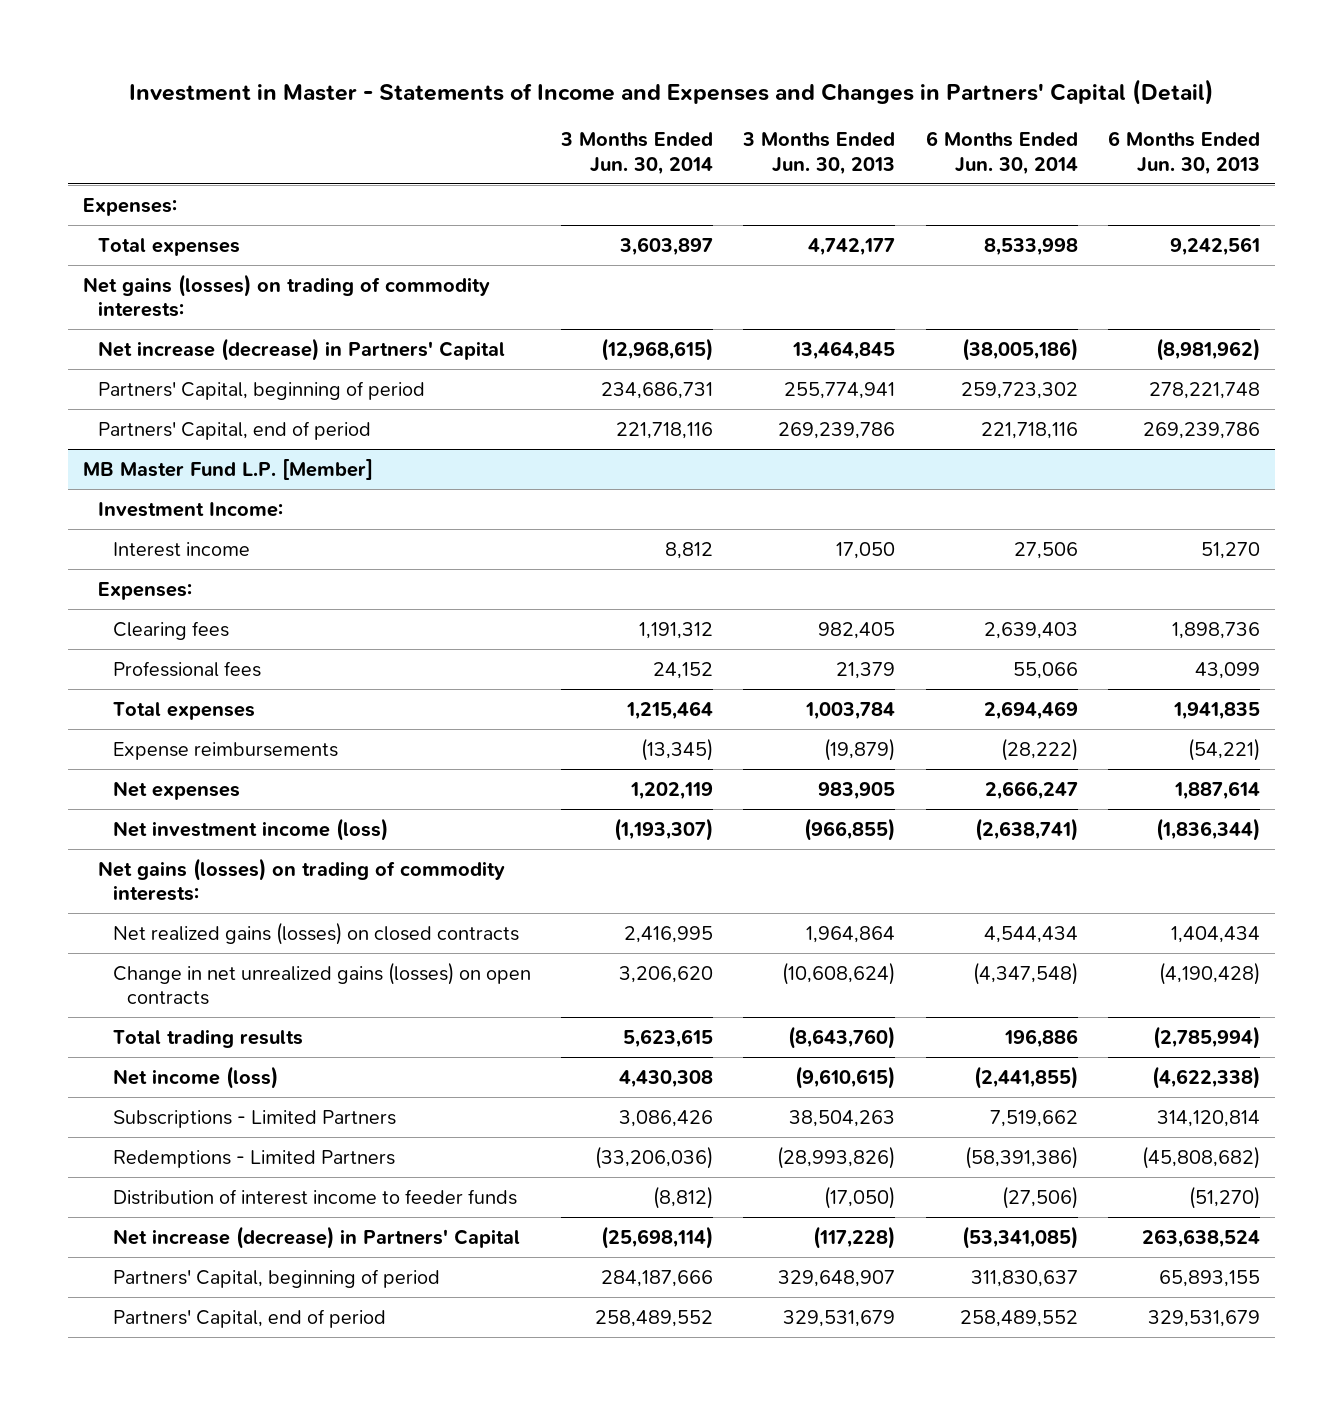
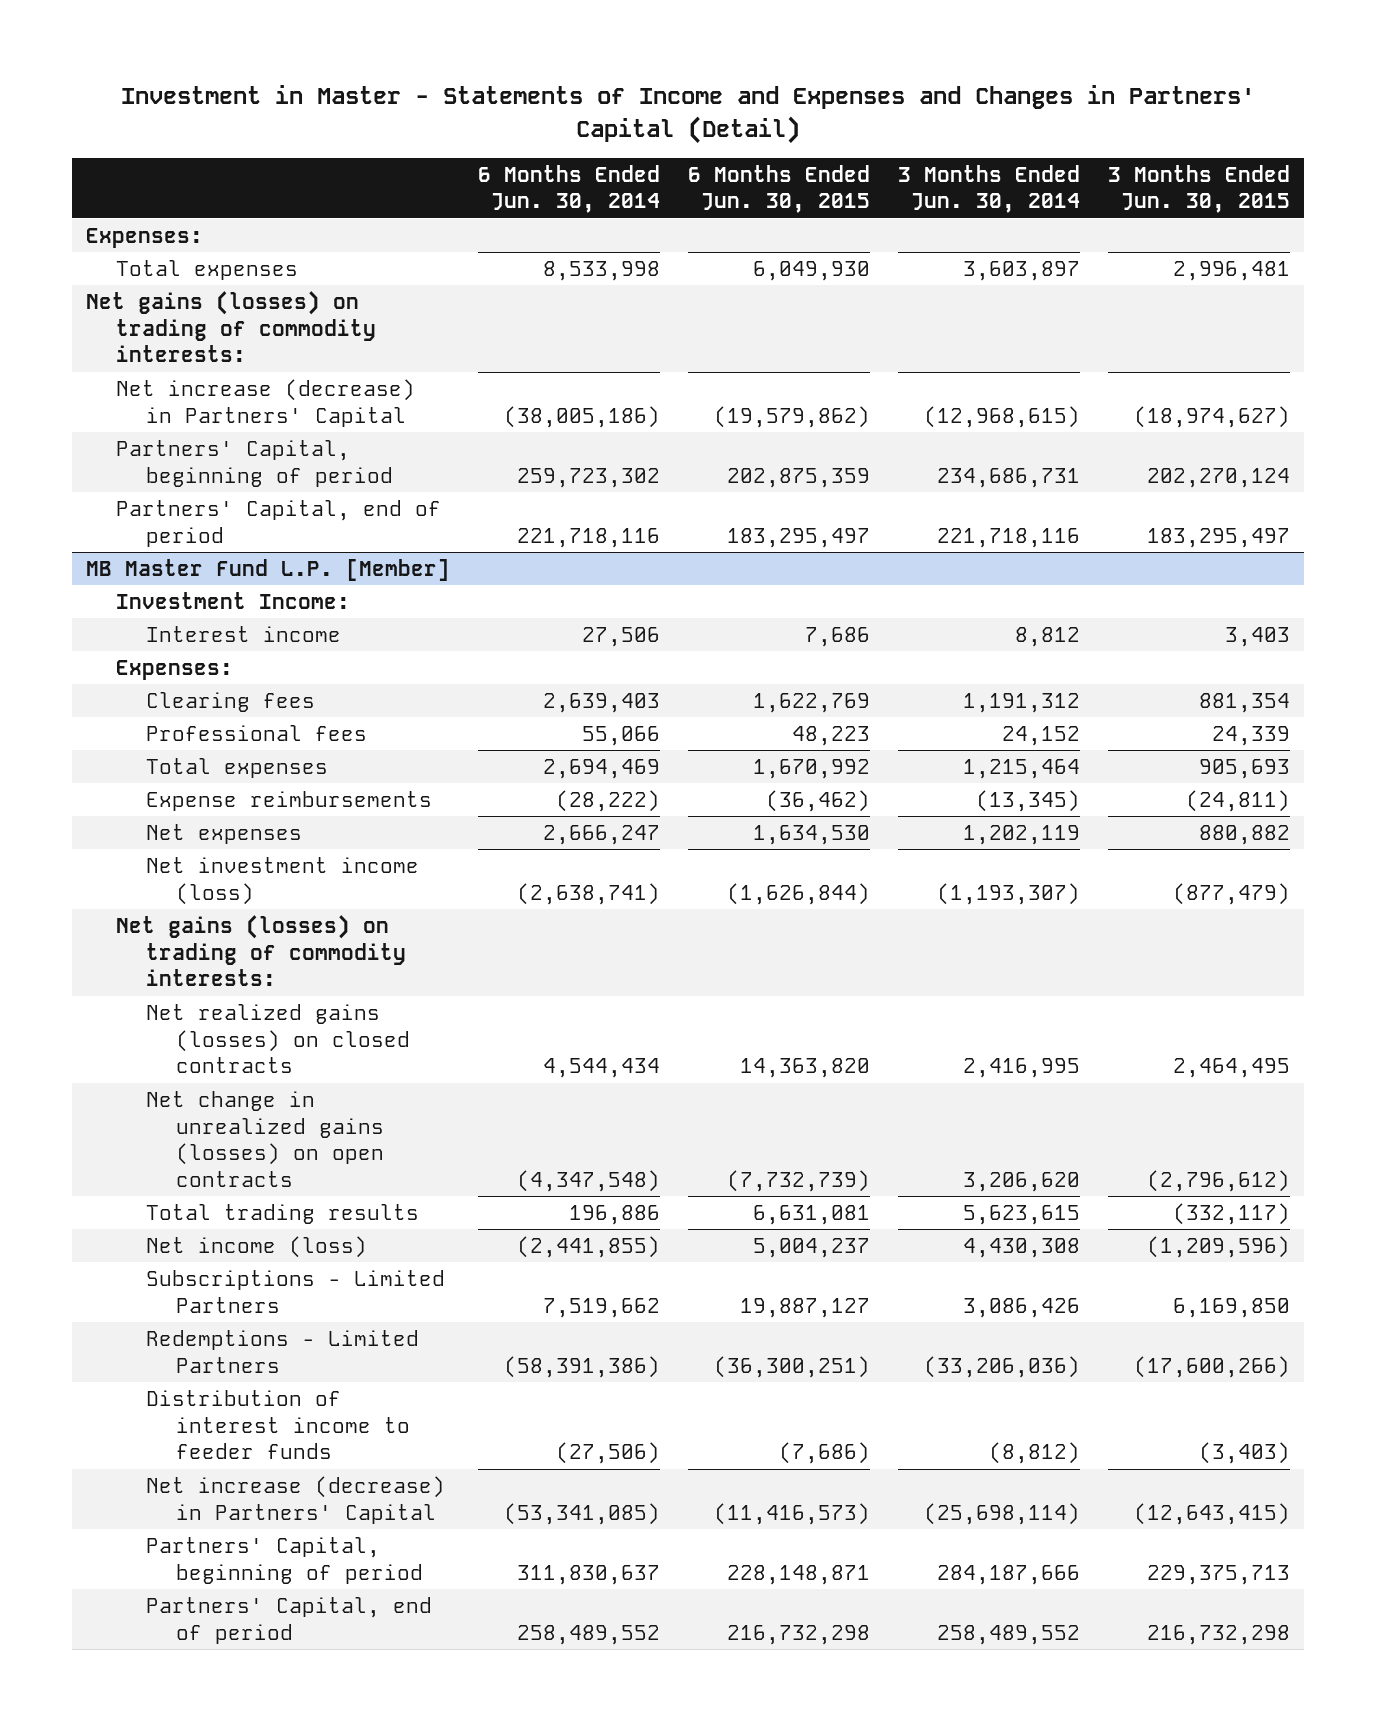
[742,132,896,175] 3 Months Ended Jun. 30, 2013 -> none
[1108,131,1261,175] 6 Months Ended Jun. 30, 2013 -> none
none -> [687,164,870,214] 6 Months Ended Jun. 30, 2015
none -> [1107,164,1290,214] 3 Months Ended Jun. 30, 2015
[112,961,531,1006] Change in net unrealized gains (losses) on open contracts -> [146,1090,385,1188] Net change in unrealized gains (losses) on open contracts

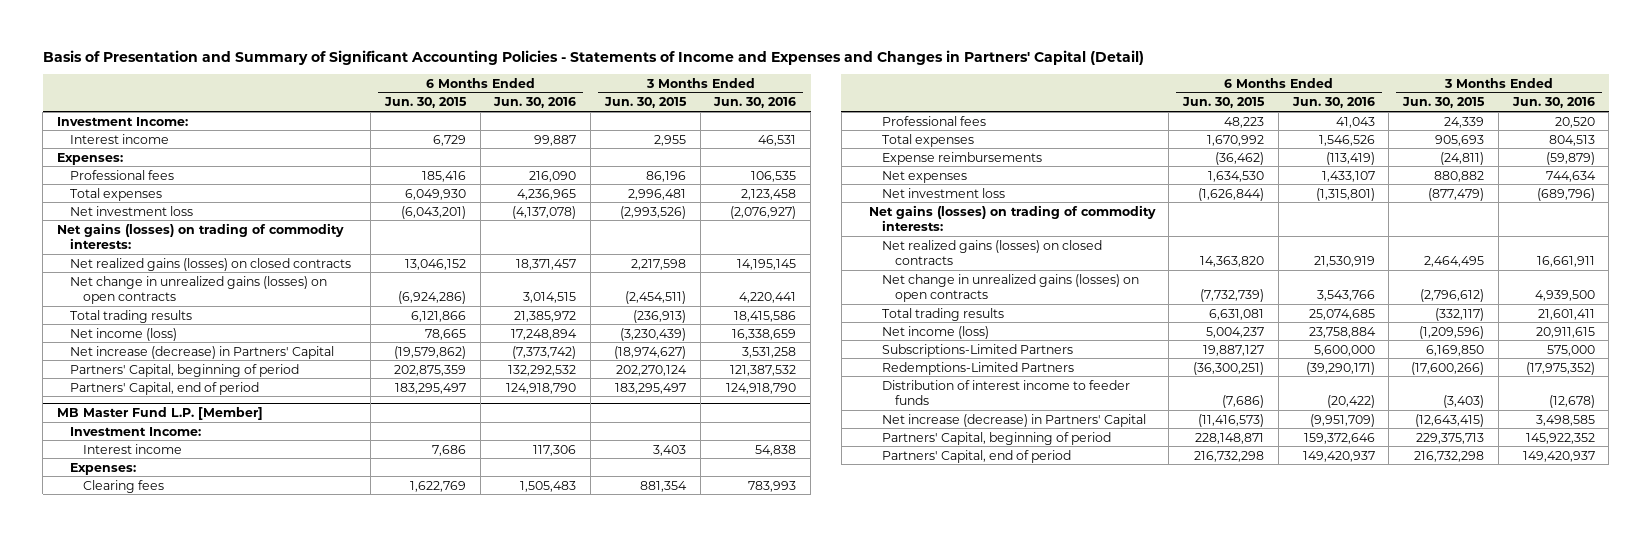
[120,85,1255,144] Investment in Master - Statements of Income and Expenses and Changes in Partners' Capital (Detail) -> [42,49,1144,65] Basis of Presentation and Summary of Significant Accounting Policies - Statements of Income and Expenses and Changes in Partners' Capital (Detail)
[477,164,660,214] 6 Months Ended Jun. 30, 2014 -> none
[897,164,1080,214] 3 Months Ended Jun. 30, 2014 -> none
none -> [493,97,577,109] Jun. 30, 2016
none -> [713,97,797,109] Jun. 30, 2016
none -> [57,116,189,126] Investment Income:
none -> [70,133,170,144] Interest income
none -> [70,169,175,180] Professional fees
none -> [70,205,194,216] Net investment loss
none -> [70,257,352,271] Net realized gains (losses) on closed contracts
none -> [70,275,328,304] Net change in unrealized gains (losses) on open contracts
none -> [70,309,193,323] Total trading results
none -> [70,327,178,341] Net income (loss)
[146,856,420,905] Net investment income (loss) -> [881,187,1005,198] Net investment loss
[146,1269,446,1313] Subscriptions - Limited Partners -> [881,343,1073,357] Subscriptions-Limited Partners
[146,1329,420,1373] Redemptions - Limited Partners -> [881,361,1074,375] Redemptions-Limited Partners

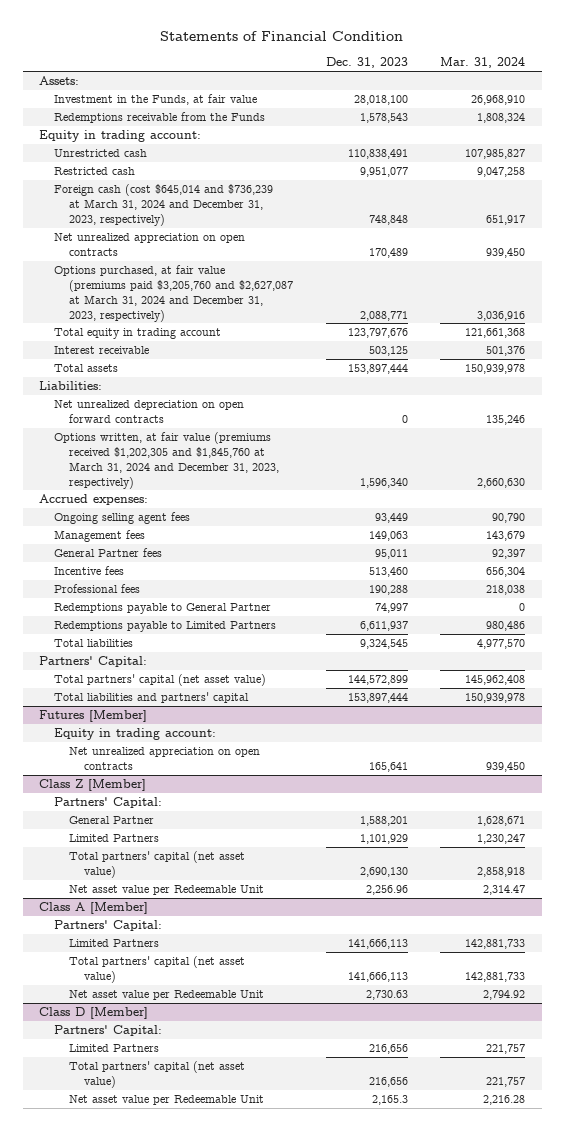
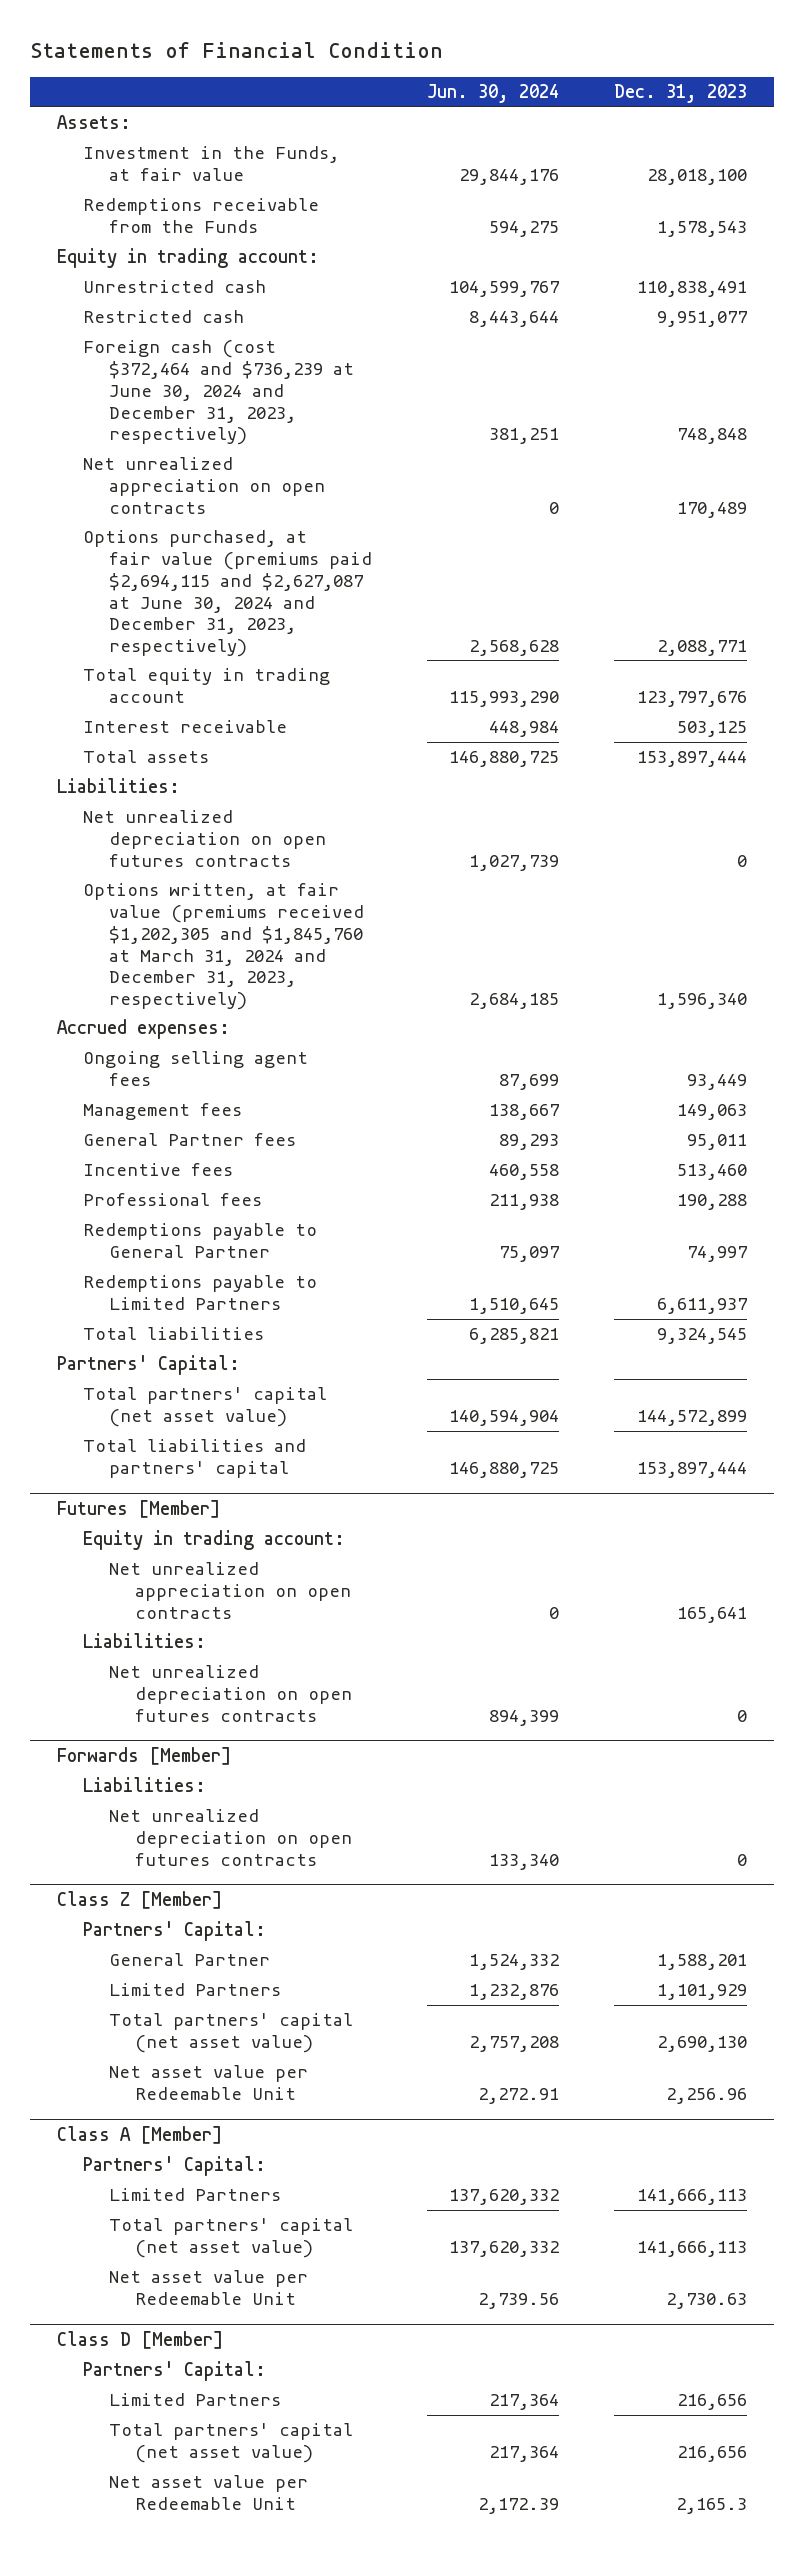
[440,57,526,69] Mar. 31, 2024 -> none
none -> [427,84,560,104] Jun. 30, 2024
[53,184,273,226] Foreign cash (cost $645,014 and $736,239 at March 31, 2024 and December 31, 2023, respectively) -> [83,340,355,446] Foreign cash (cost $372,464 and $736,239 at June 30, 2024 and December 31, 2023, respectively)
[53,265,293,322] Options purchased, at fair value (premiums paid $3,205,760 and $2,627,087 at March 31, 2024 and December 31, 2023, respectively) -> [83,530,373,657] Options purchased, at fair value (premiums paid $2,694,115 and $2,627,087 at June 30, 2024 and December 31, 2023, respectively)
[53,400,244,423] Net unrealized depreciation on open forward contracts -> [83,810,327,867] Net unrealized depreciation on open futures contracts
none -> [83,1633,207,1649] Liabilities:
none -> [109,1665,353,1722] Net unrealized depreciation on open futures contracts
none -> [56,1747,231,1766] Forwards [Member]
none -> [83,1777,207,1793] Liabilities:
none -> [109,1809,353,1866] Net unrealized depreciation on open futures contracts

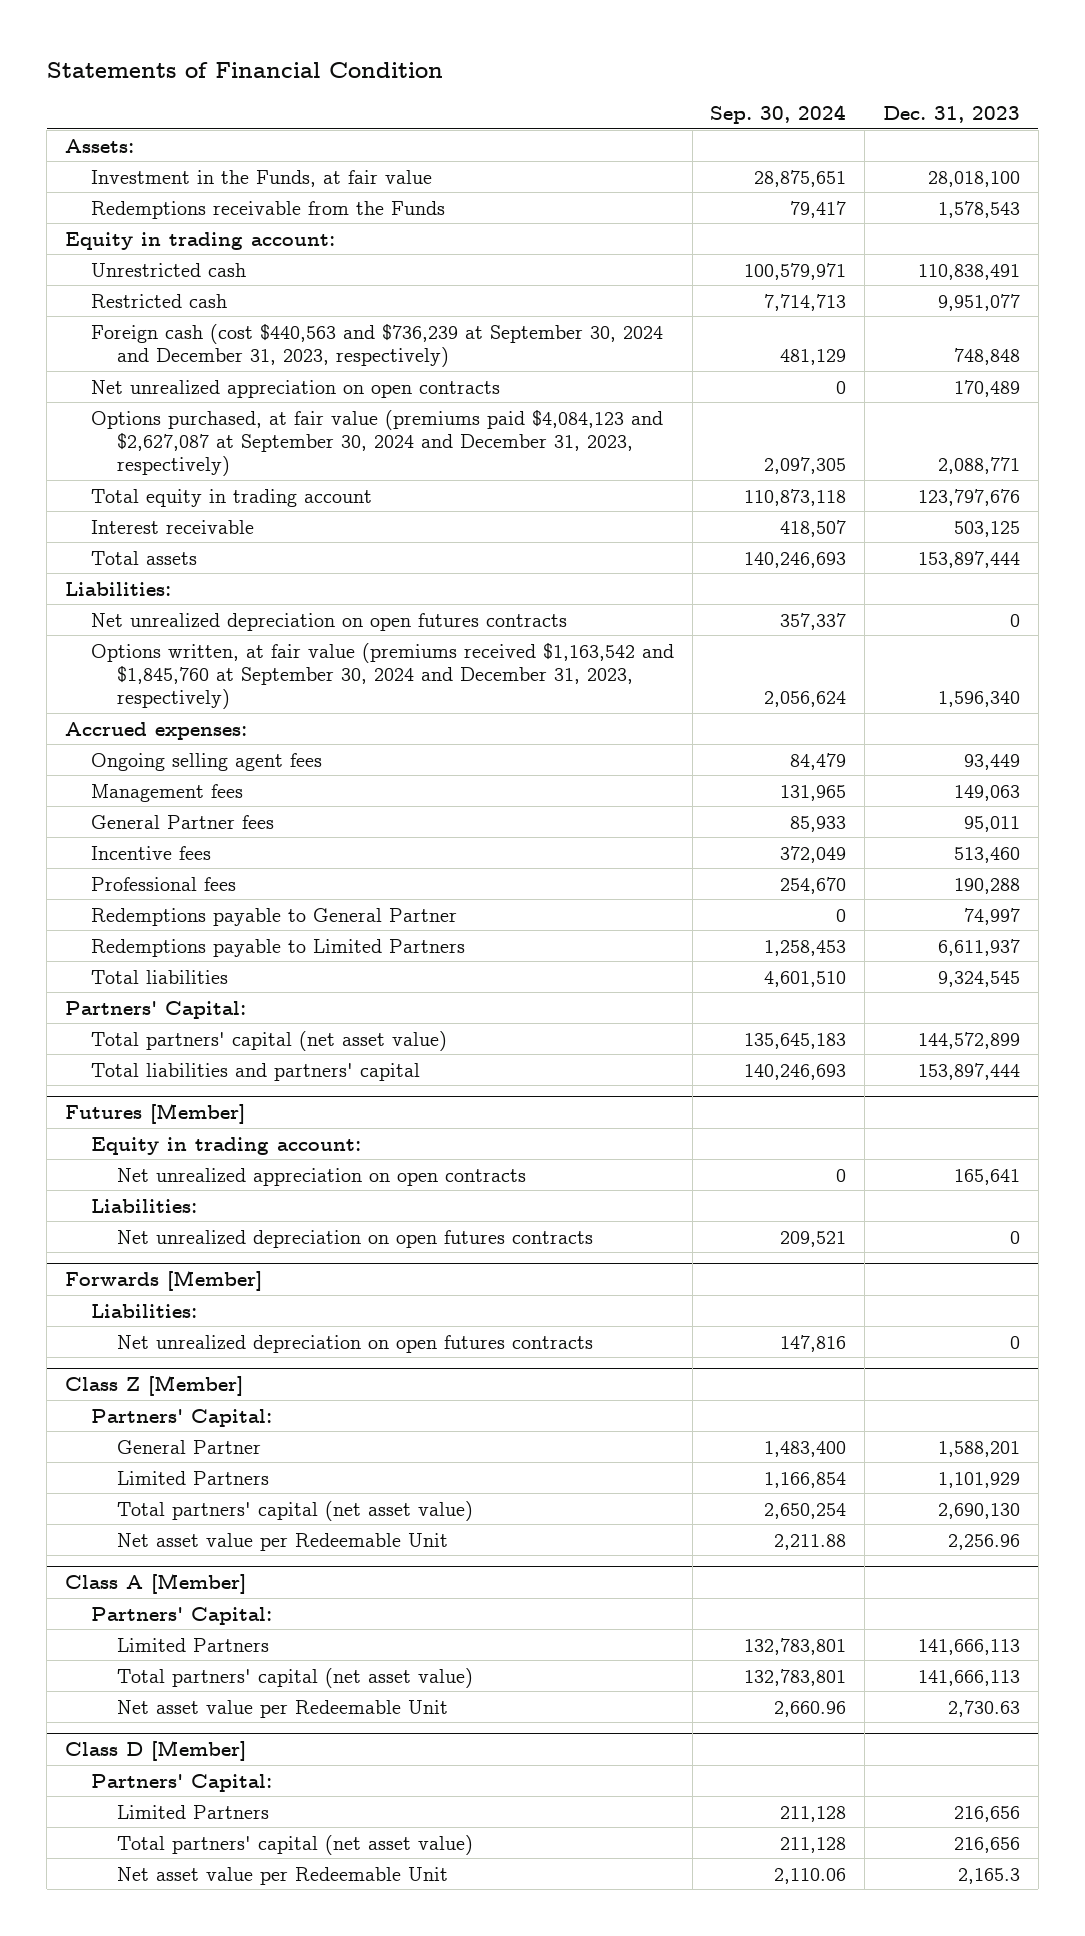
[427,84,560,104] Jun. 30, 2024 -> none
none -> [710,104,847,124] Sep. 30, 2024
[83,340,355,446] Foreign cash (cost $372,464 and $736,239 at June 30, 2024 and December 31, 2023, respectively) -> [90,323,663,367] Foreign cash (cost $440,563 and $736,239 at September 30, 2024 and December 31, 2023, respectively)
[83,530,373,657] Options purchased, at fair value (premiums paid $2,694,115 and $2,627,087 at June 30, 2024 and December 31, 2023, respectively) -> [90,409,663,477] Options purchased, at fair value (premiums paid $4,084,123 and $2,627,087 at September 30, 2024 and December 31, 2023, respectively)
[83,883,365,1010] Options written, at fair value (premiums received $1,202,305 and $1,845,760 at March 31, 2024 and December 31, 2023, respectively) -> [90,642,674,710] Options written, at fair value (premiums received $1,163,542 and $1,845,760 at September 30, 2024 and December 31, 2023, respectively)

